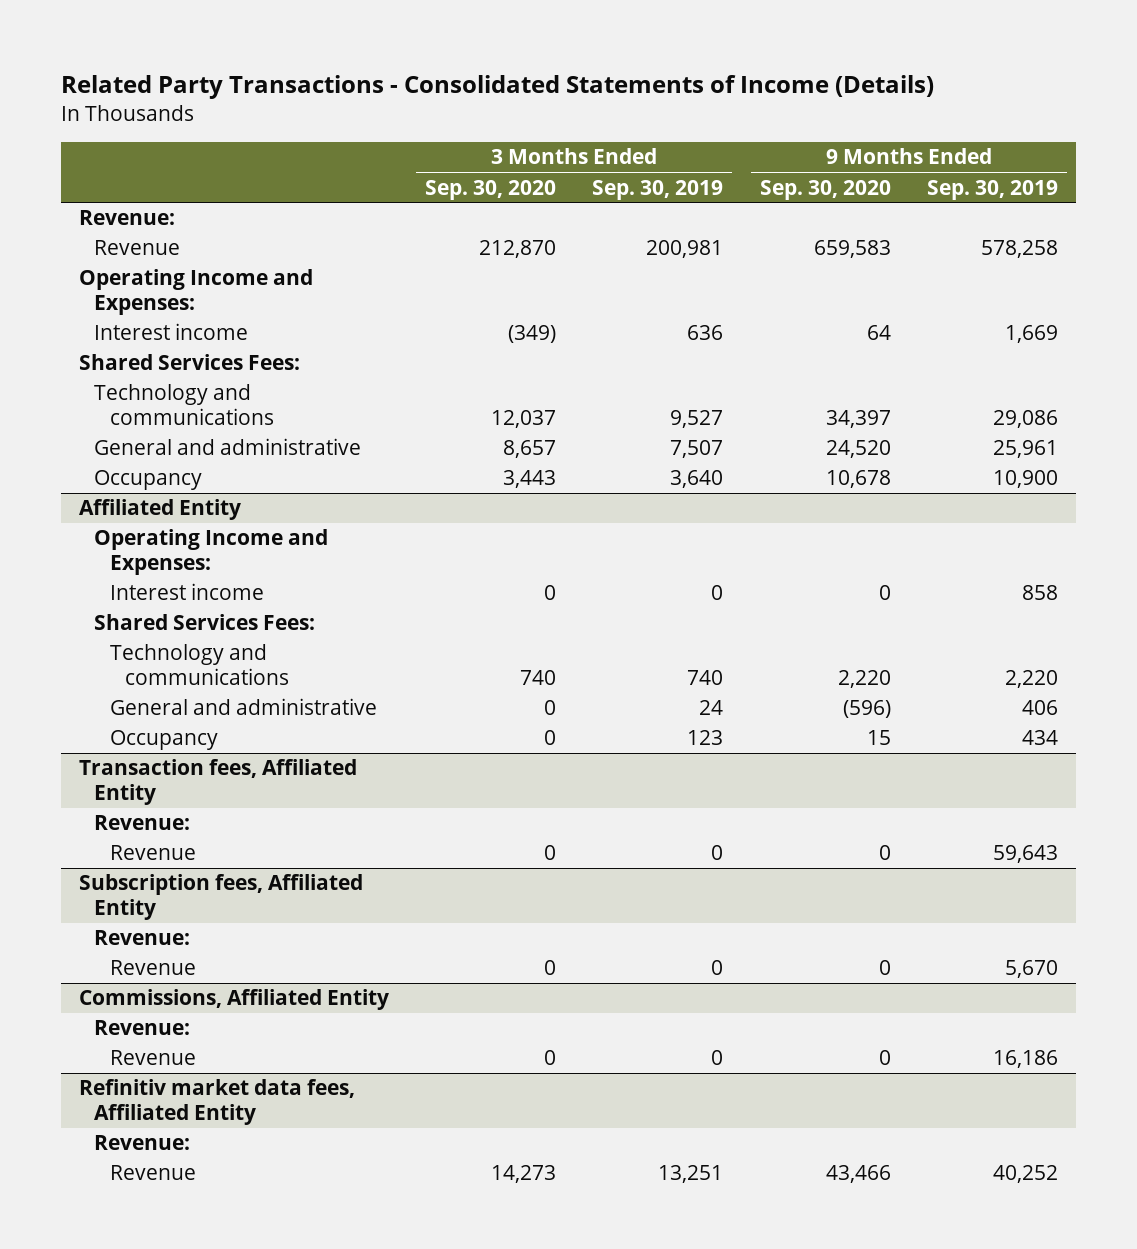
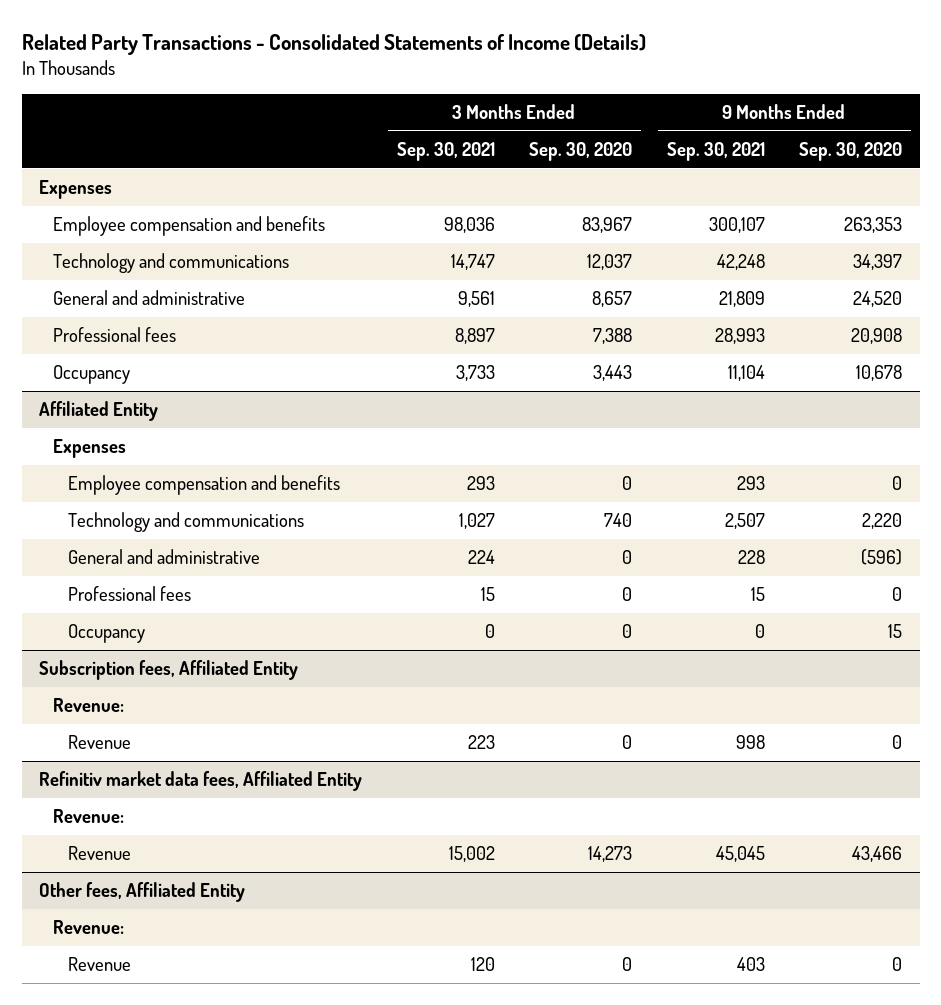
[592,179,724,200] Sep. 30, 2019 -> none
[926,179,1058,200] Sep. 30, 2019 -> none
none -> [396,141,495,161] Sep. 30, 2021
none -> [666,141,765,161] Sep. 30, 2021
[78,210,175,226] Revenue: -> none
[94,240,181,256] Revenue -> none
[94,323,249,341] Interest income -> none
[78,354,300,371] Shared Services Fees: -> none
[78,269,313,315] Operating Income and Expenses: -> [39,180,113,200] Expenses
none -> [53,216,326,237] Employee compensation and benefits
none -> [53,327,177,343] Professional fees
[109,583,264,601] Interest income -> none
[94,614,316,631] Shared Services Fees: -> none
[94,529,329,575] Operating Income and Expenses: -> [53,439,127,459] Expenses
none -> [67,475,340,496] Employee compensation and benefits
none -> [67,586,191,602] Professional fees
[78,759,357,805] Transaction fees, Affiliated Entity -> none
[94,815,191,831] Revenue: -> none
[109,845,196,861] Revenue -> none
[78,989,389,1011] Commissions, Affiliated Entity -> none
[94,1020,191,1036] Revenue: -> none
[109,1050,196,1066] Revenue -> none
none -> [39,882,246,903] Other fees, Affiliated Entity
none -> [53,920,125,935] Revenue:
none -> [67,957,131,972] Revenue

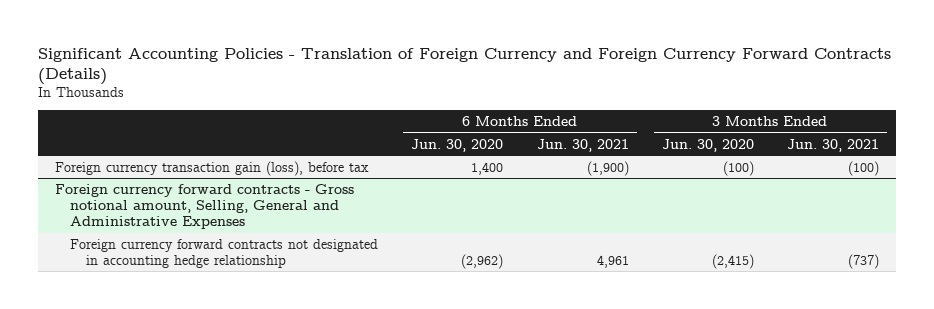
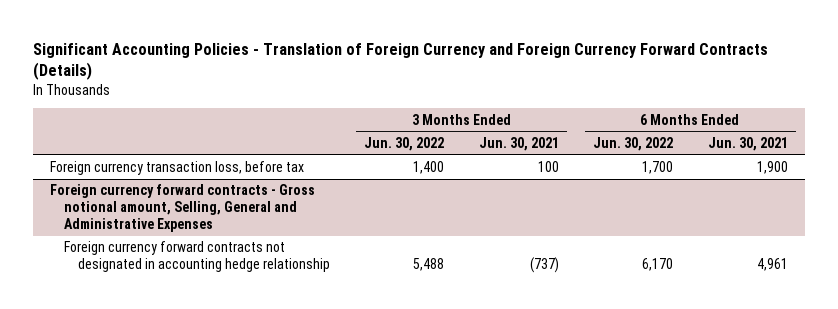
[411,138,504,152] Jun. 30, 2020 -> none
[661,138,754,152] Jun. 30, 2020 -> none
none -> [364,136,445,151] Jun. 30, 2022
none -> [593,136,674,151] Jun. 30, 2022
[54,160,369,176] Foreign currency transaction gain (loss), before tax -> [50,161,305,176] Foreign currency transaction loss, before tax
[586,160,629,176] (1,900) -> [756,161,788,175] 1,900
[848,160,880,176] (100) -> [537,161,559,173] 100

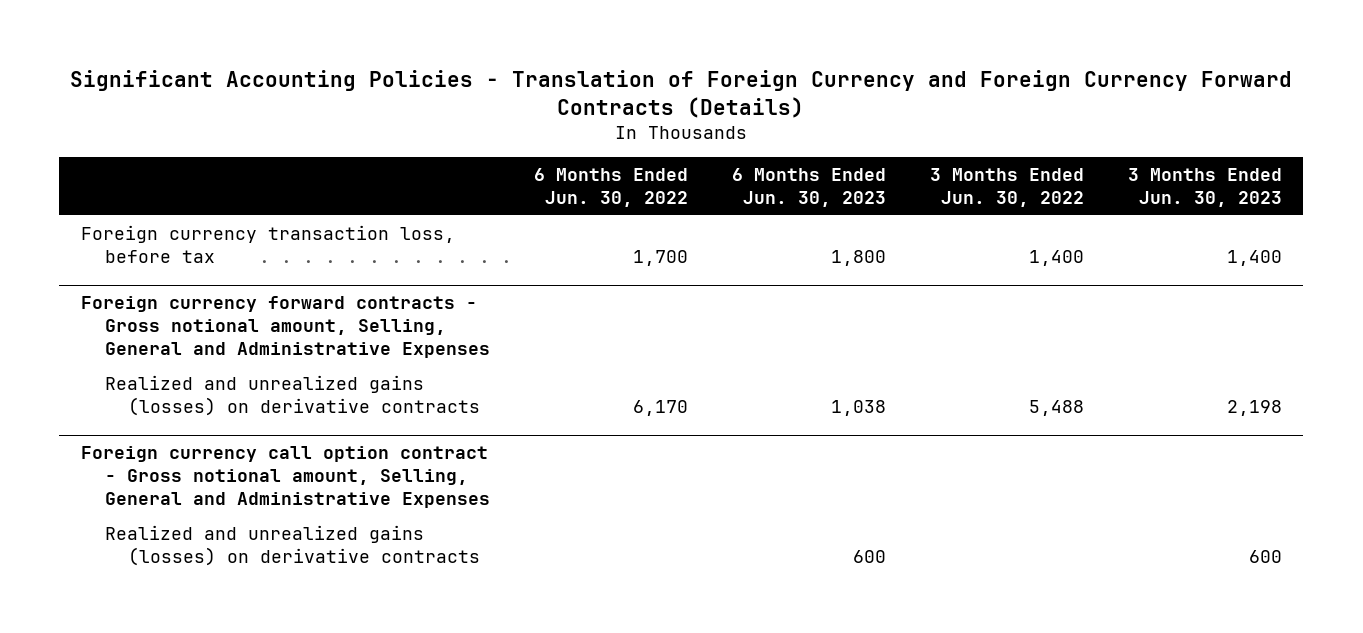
[478,136,559,151] Jun. 30, 2021 -> none
[707,136,788,151] Jun. 30, 2021 -> none
none -> [731,167,886,207] 6 Months Ended Jun. 30, 2023
none -> [1127,167,1282,207] 3 Months Ended Jun. 30, 2023
[64,241,331,273] Foreign currency forward contracts not designated in accounting hedge relationship -> [104,374,481,416] Realized and unrealized gains (losses) on derivative contracts
none -> [81,446,490,509] Foreign currency call option contract - Gross notional amount, Selling, General and Administrative Expenses
none -> [104,524,481,566] Realized and unrealized gains (losses) on derivative contracts

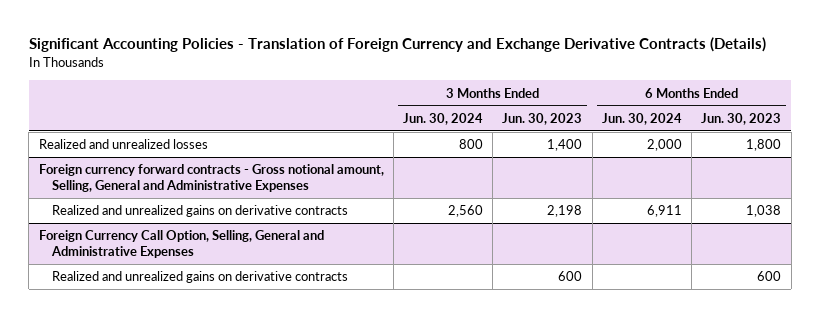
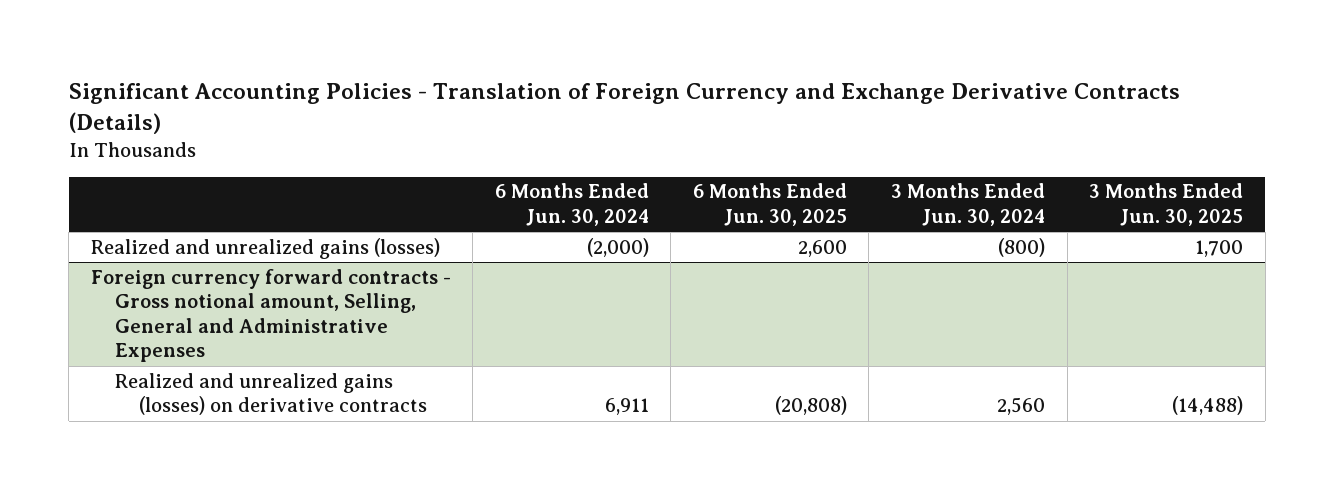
[502,112,583,125] Jun. 30, 2023 -> none
[701,112,782,125] Jun. 30, 2023 -> none
none -> [692,183,847,226] 6 Months Ended Jun. 30, 2025
none -> [1089,183,1244,226] 3 Months Ended Jun. 30, 2025
[38,139,208,150] Realized and unrealized losses -> [90,237,440,259] Realized and unrealized gains (losses)
[459,139,484,150] 800 -> [998,237,1046,257] (800)
[646,139,682,152] 2,000 -> [586,237,649,257] (2,000)
[38,230,324,259] Foreign Currency Call Option, Selling, General and Administrative Expenses -> none
[52,271,349,284] Realized and unrealized gains on derivative contracts -> none
[52,205,349,218] Realized and unrealized gains on derivative contracts -> [114,372,427,416] Realized and unrealized gains (losses) on derivative contracts

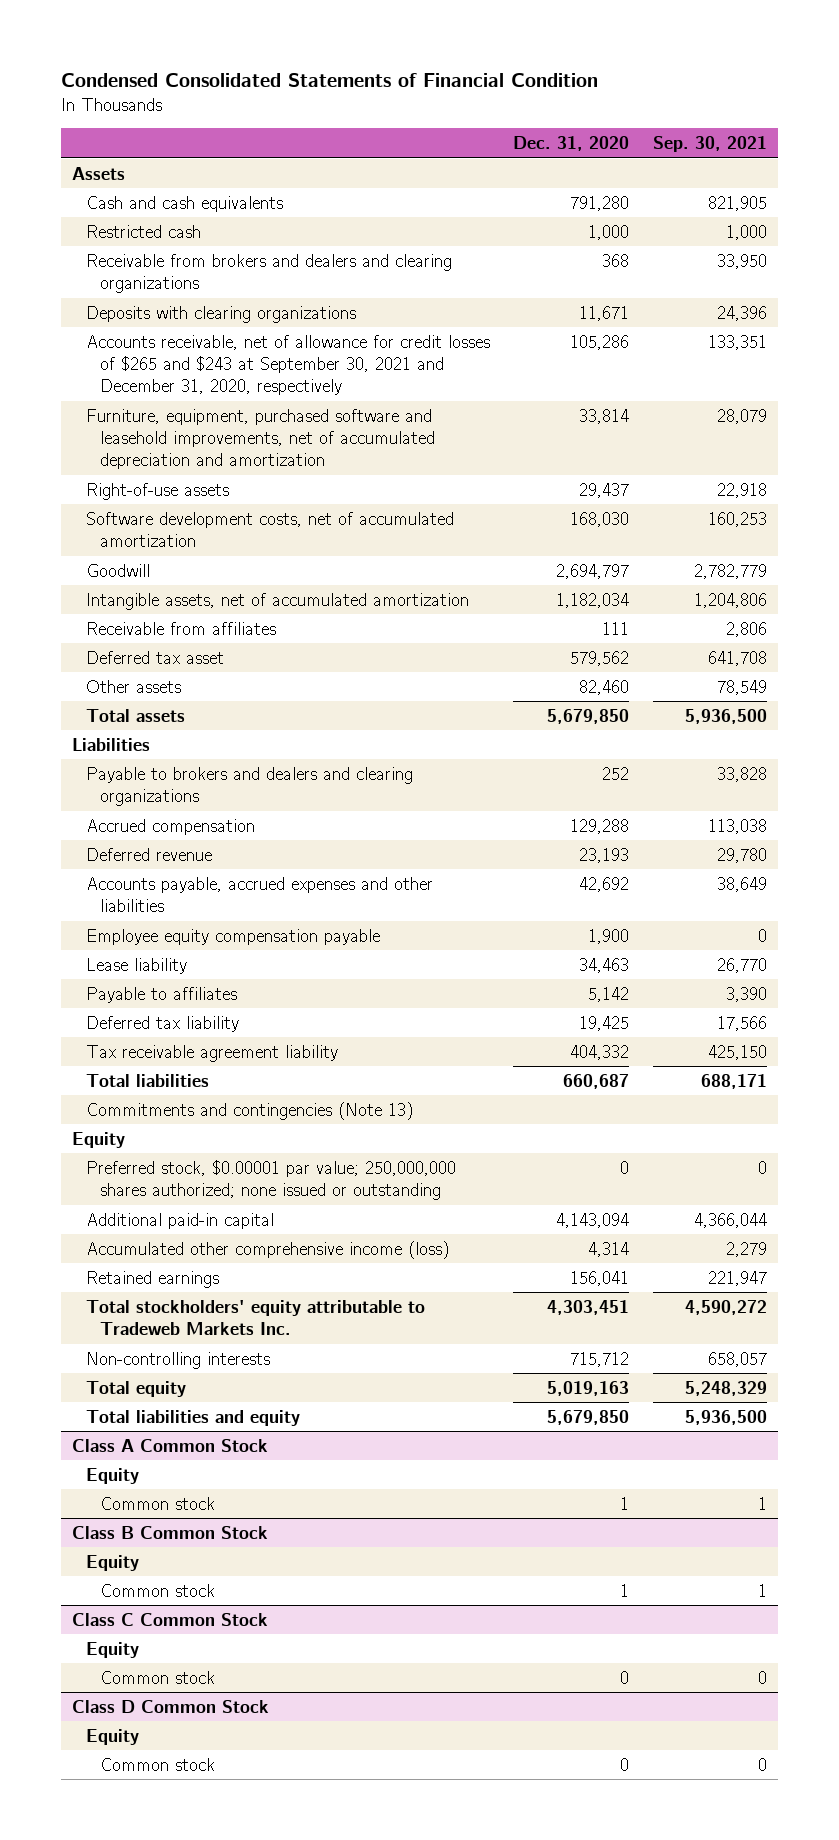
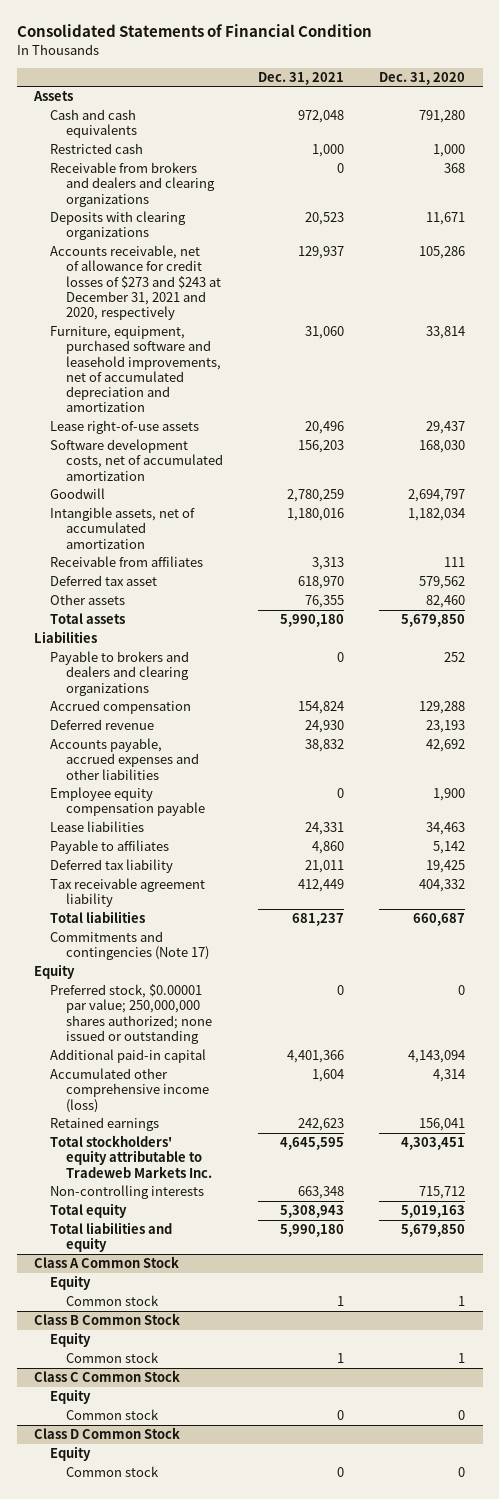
[60,73,598,88] Condensed Consolidated Statements of Financial Condition -> [16,24,372,38] Consolidated Statements of Financial Condition
[652,135,767,152] Sep. 30, 2021 -> none
none -> [257,71,344,85] Dec. 31, 2021
[86,334,491,396] Accounts receivable, net of allowance for credit losses of $265 and $243 at September 30, 2021 and December 31, 2020, respectively -> [50,245,221,321] Accounts receivable, net of allowance for credit losses of $273 and $243 at December 31, 2021 and 2020, respectively
[86,482,230,500] Right-of-use assets -> [50,420,200,435] Lease right-of-use assets
[86,957,188,974] Lease liability -> [50,821,145,833] Lease liabilities
[86,1101,414,1120] Commitments and contingencies (Note 13) -> [50,931,209,961] Commitments and contingencies (Note 17)

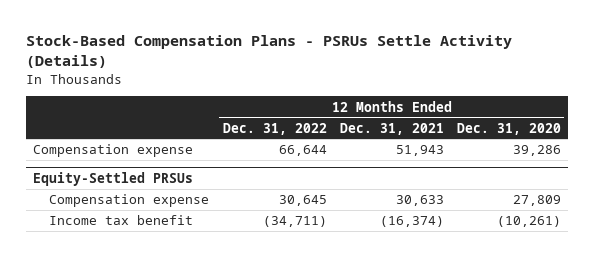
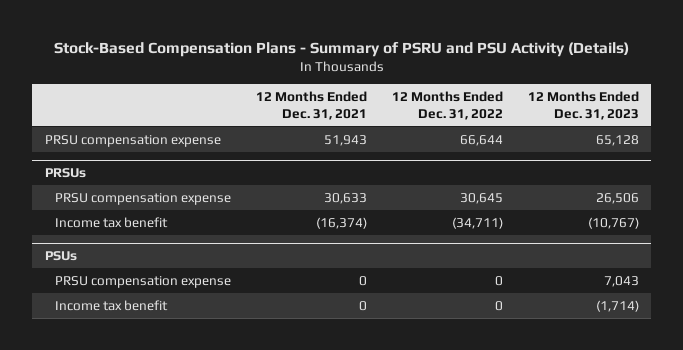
[25,35,512,69] Stock-Based Compensation Plans - PSRUs Settle Activity (Details) -> [53,41,629,57] Stock-Based Compensation Plans - Summary of PSRU and PSU Activity (Details)
[456,122,561,135] Dec. 31, 2020 -> none
none -> [527,90,639,120] 12 Months Ended Dec. 31, 2023
[32,144,193,158] Compensation expense -> [44,134,221,147] PRSU compensation expense
[32,171,193,186] Equity-Settled PRSUs -> [44,168,86,179] PRSUs
[49,194,210,208] Compensation expense -> [54,192,231,205] PRSU compensation expense
none -> [44,251,77,262] PSUs
none -> [54,275,231,288] PRSU compensation expense
none -> [54,299,168,311] Income tax benefit

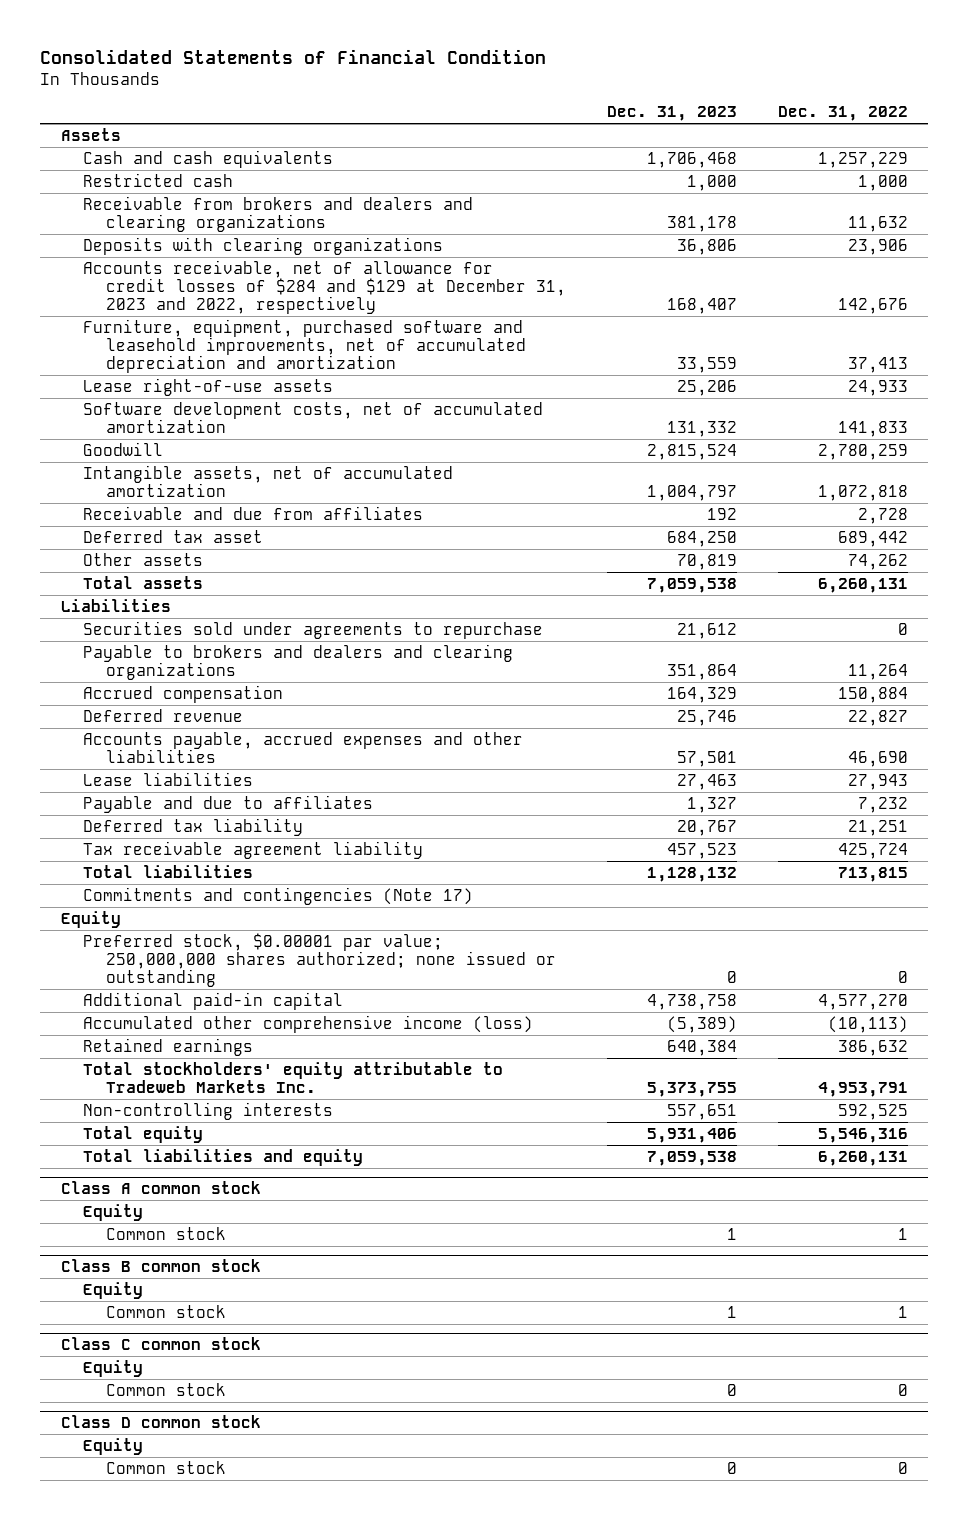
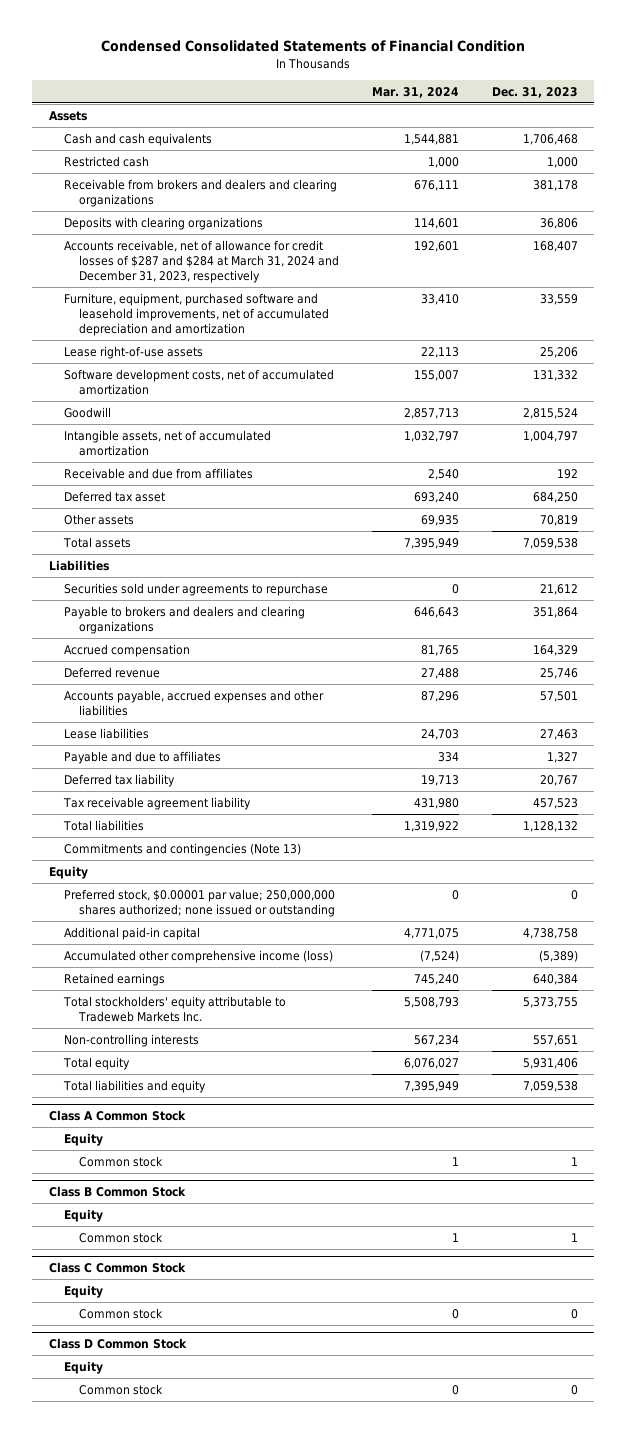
[40,48,547,64] Consolidated Statements of Financial Condition -> [101,40,526,53] Condensed Consolidated Statements of Financial Condition
[777,105,908,121] Dec. 31, 2022 -> none
none -> [372,86,460,98] Mar. 31, 2024
[83,259,566,315] Accounts receivable, net of allowance for credit losses of $284 and $129 at December 31, 2023 and 2022, respectively -> [64,239,340,283] Accounts receivable, net of allowance for credit losses of $287 and $284 at March 31, 2024 and December 31, 2023, respectively
[83,886,474,905] Commitments and contingencies (Note 17) -> [64,842,302,856] Commitments and contingencies (Note 13)
[60,1180,261,1194] Class A common stock -> [48,1110,186,1122] Class A Common Stock
[60,1258,261,1272] Class B common stock -> [48,1186,186,1198] Class B Common Stock
[60,1336,261,1350] Class C common stock -> [48,1262,186,1274] Class C Common Stock
[60,1414,261,1428] Class D common stock -> [48,1338,187,1350] Class D Common Stock

